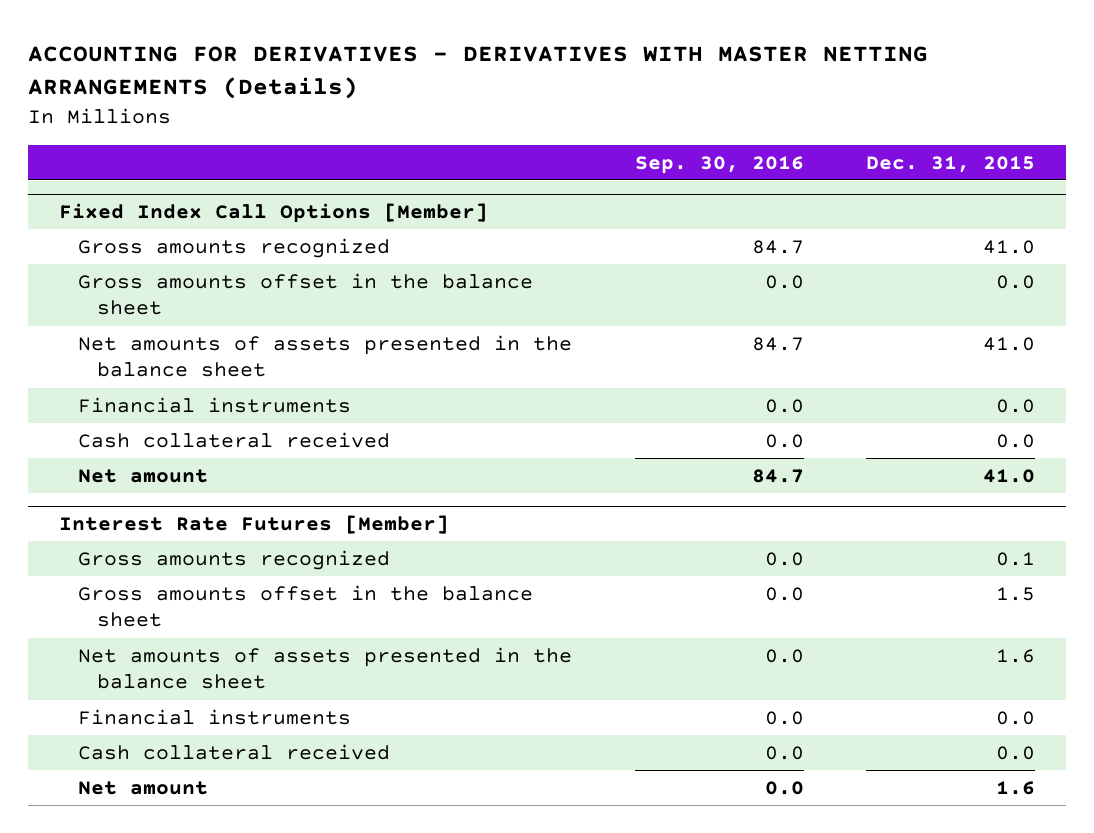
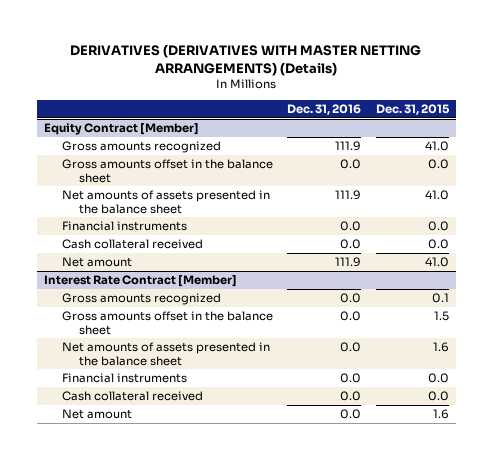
[27,46,928,100] ACCOUNTING FOR DERIVATIVES - DERIVATIVES WITH MASTER NETTING ARRANGEMENTS (Details) -> [70,43,422,76] DERIVATIVES (DERIVATIVES WITH MASTER NETTING ARRANGEMENTS) (Details)
[634,155,804,174] Sep. 30, 2016 -> none
none -> [287,103,362,115] Dec. 31, 2016
[59,203,489,224] Fixed Index Call Options [Member] -> [44,123,200,136] Equity Contract [Member]
[59,515,450,535] Interest Rate Futures [Member] -> [44,275,238,288] Interest Rate Contract [Member]

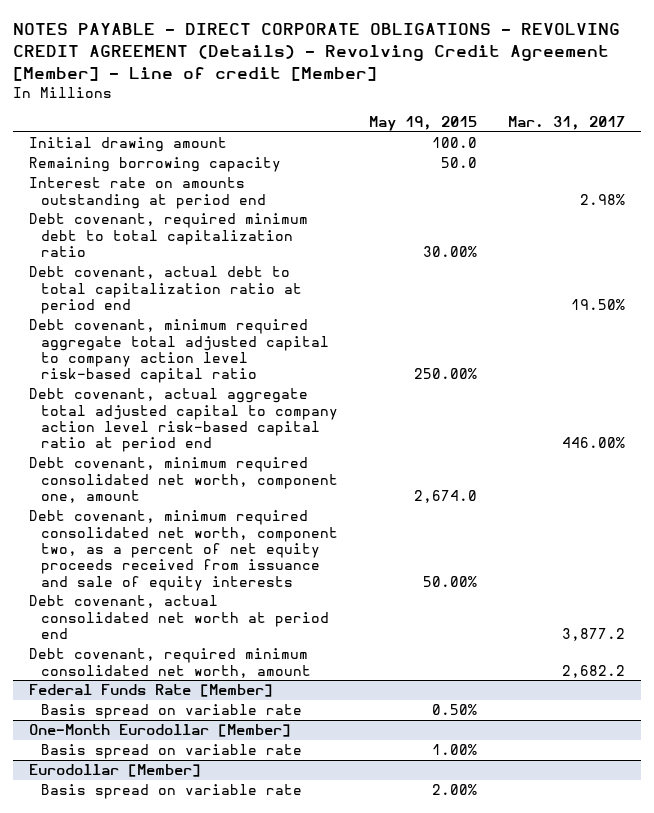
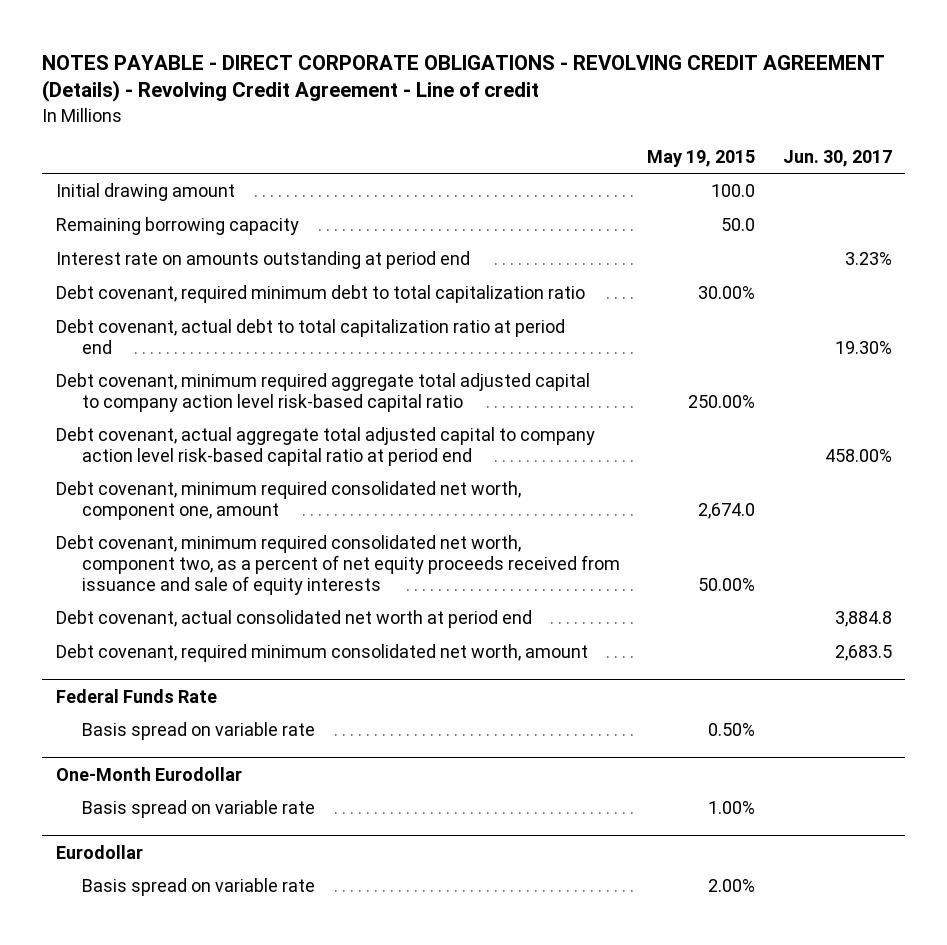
[13,23,621,81] NOTES PAYABLE - DIRECT CORPORATE OBLIGATIONS - REVOLVING CREDIT AGREEMENT (Details) - Revolving Credit Agreement [Member] - Line of credit [Member] -> [41,54,885,103] NOTES PAYABLE - DIRECT CORPORATE OBLIGATIONS - REVOLVING CREDIT AGREEMENT (Details) - Revolving Credit Agreement - Line of credit
[508,116,626,131] Mar. 31, 2017 -> none
none -> [782,149,892,167] Jun. 30, 2017
[28,684,273,698] Federal Funds Rate [Member] -> [55,688,217,703] Federal Funds Rate
[28,724,291,738] One-Month Eurodollar [Member] -> [55,766,242,781] One-Month Eurodollar
[28,764,201,778] Eurodollar [Member] -> [55,844,143,859] Eurodollar

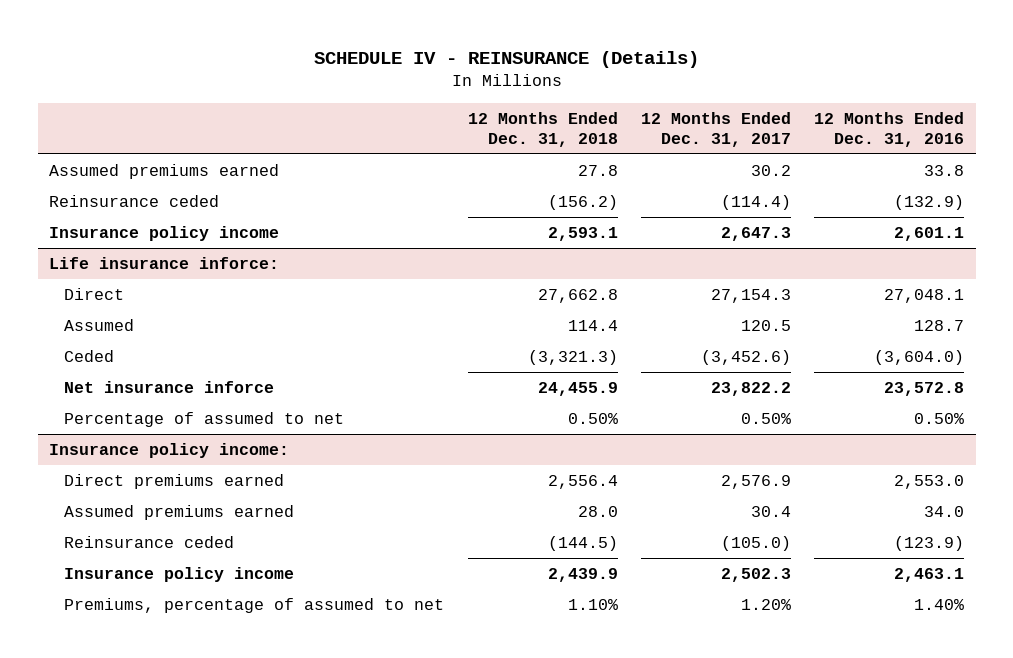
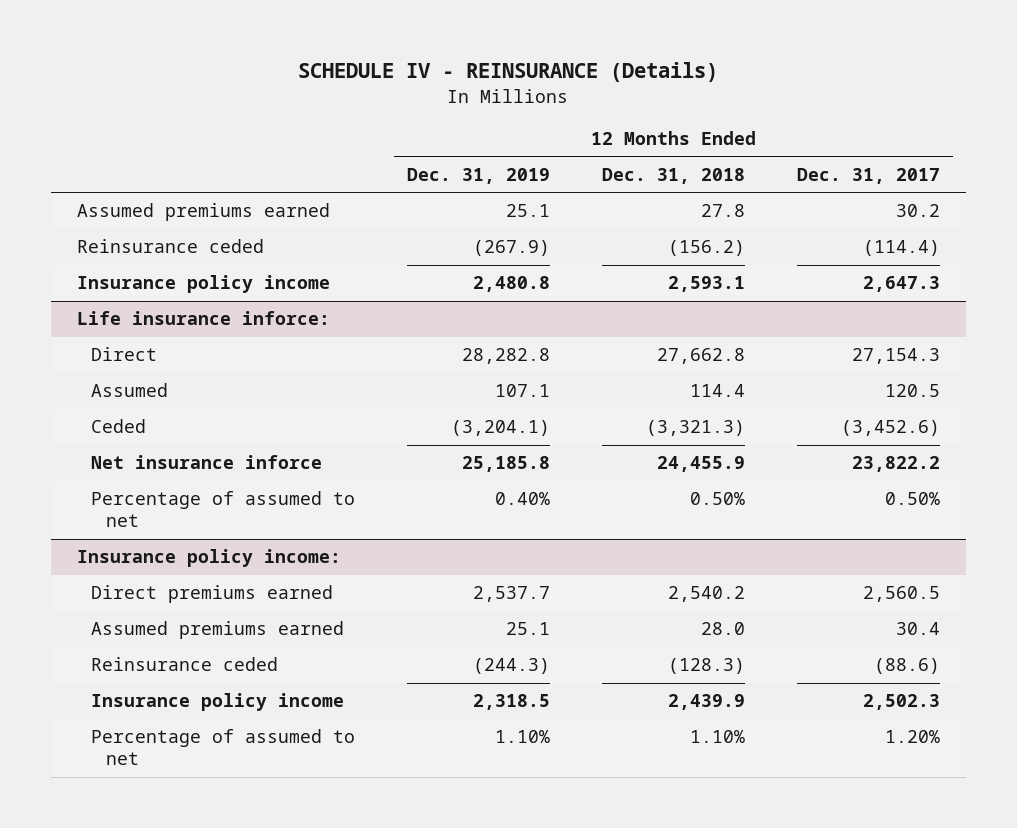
[813,111,964,148] 12 Months Ended Dec. 31, 2016 -> none
none -> [407,167,551,184] Dec. 31, 2019
[547,474,618,489] 2,556.4 -> [668,586,746,603] 2,540.2
[720,474,791,489] 2,576.9 -> [863,586,941,603] 2,560.5
[547,535,618,551] (144.5) -> [668,658,746,675] (128.3)
[720,535,791,551] (105.0) -> [874,658,941,675] (88.6)
[64,597,445,613] Premiums, percentage of assumed to net -> [91,729,356,766] Percentage of assumed to net

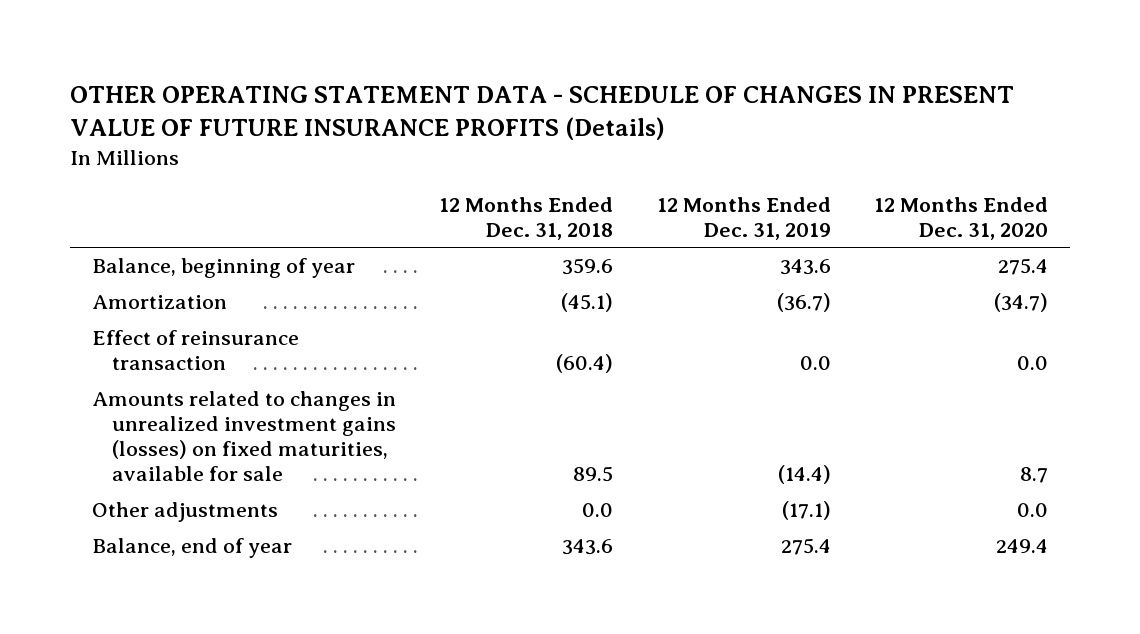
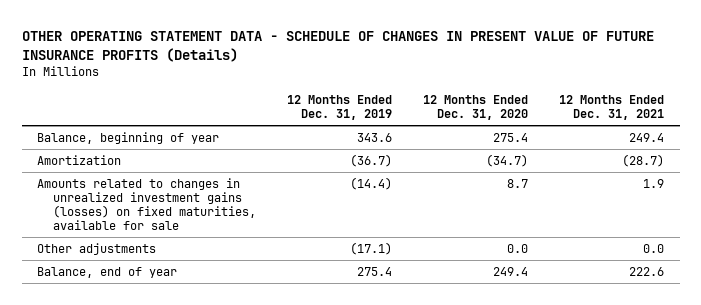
[439,196,614,240] 12 Months Ended Dec. 31, 2018 -> none
none -> [559,95,665,121] 12 Months Ended Dec. 31, 2021
[91,330,299,371] Effect of reinsurance transaction -> none

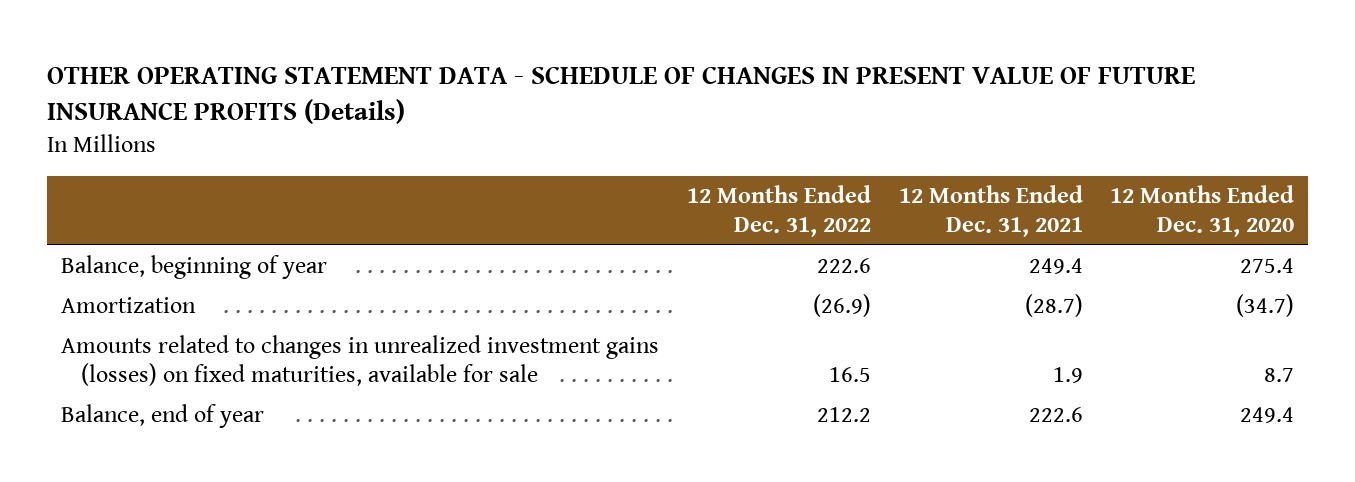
[286,95,392,121] 12 Months Ended Dec. 31, 2019 -> none
none -> [686,185,871,237] 12 Months Ended Dec. 31, 2022
[37,242,157,255] Other adjustments -> none

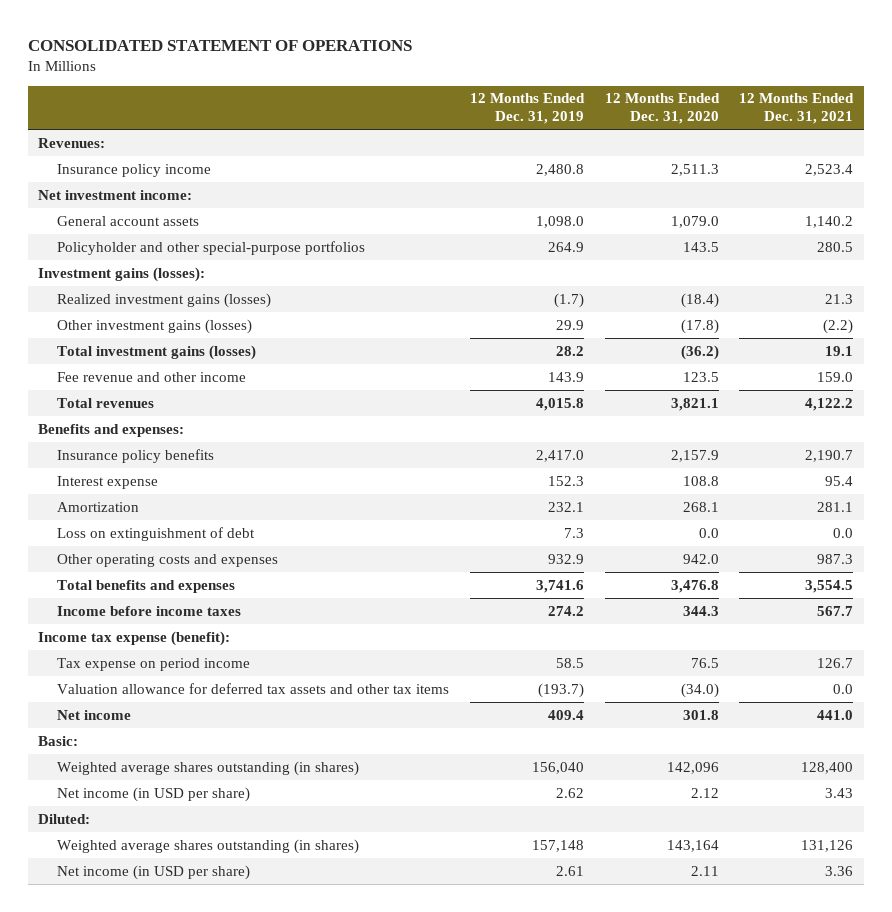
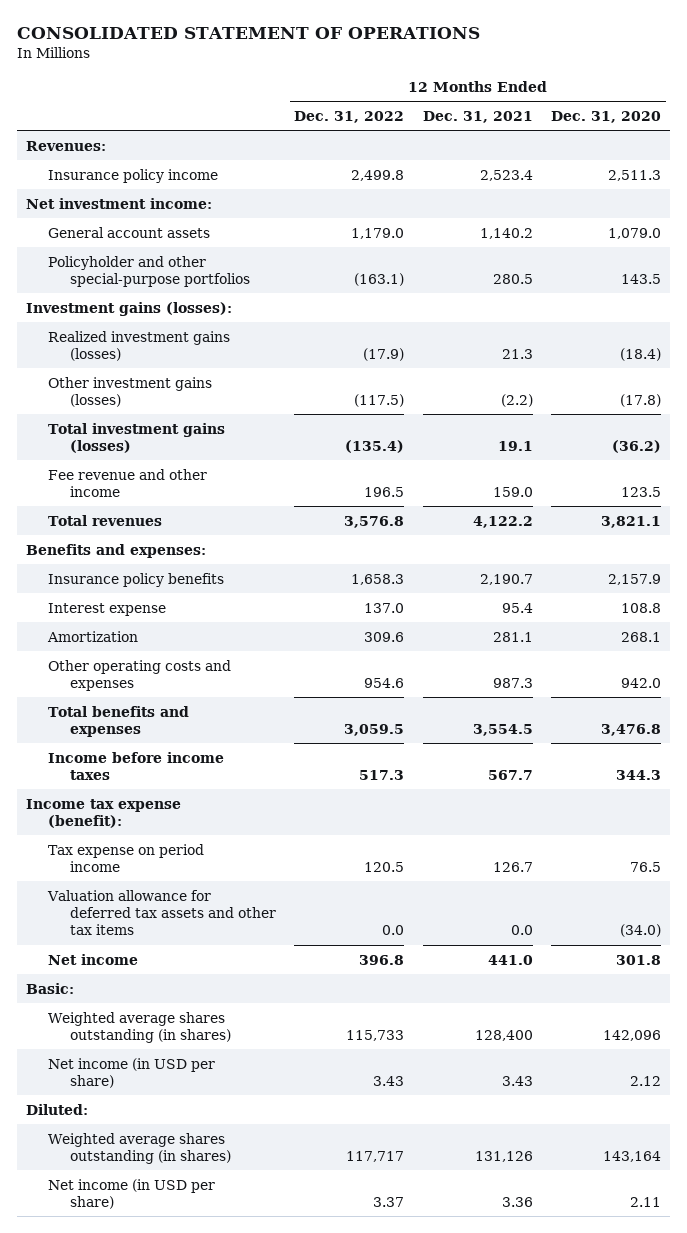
[469,93,585,125] 12 Months Ended Dec. 31, 2019 -> none
none -> [294,110,405,123] Dec. 31, 2022
[57,526,256,541] Loss on extinguishment of debt -> none

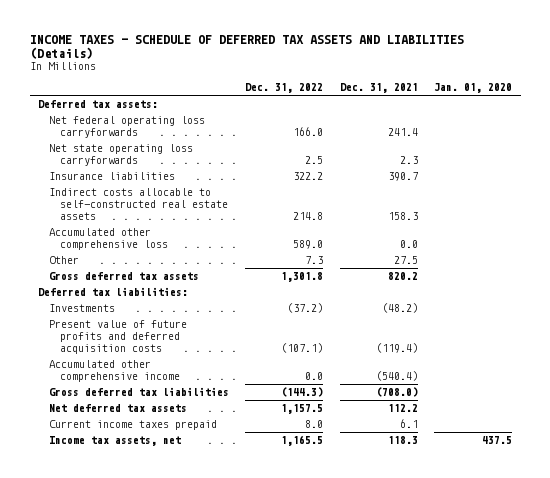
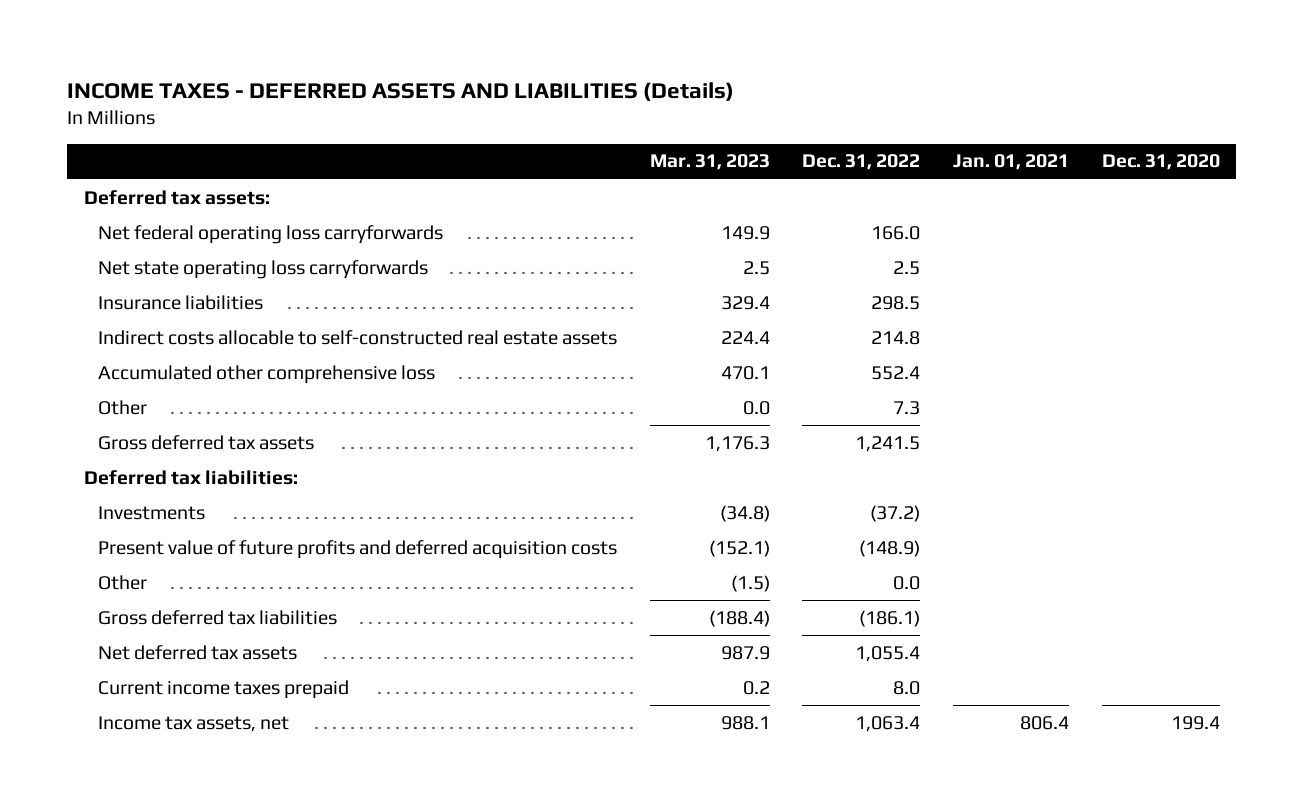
[29,34,464,59] INCOME TAXES - SCHEDULE OF DEFERRED TAX ASSETS AND LIABILITIES (Details) -> [67,81,735,101] INCOME TAXES - DEFERRED ASSETS AND LIABILITIES (Details)
[339,83,418,94] Dec. 31, 2021 -> none
[434,83,513,94] Jan. 01, 2020 -> none
none -> [649,154,770,171] Mar. 31, 2023
none -> [953,154,1070,171] Jan. 01, 2021
none -> [1101,154,1220,171] Dec. 31, 2020
[293,172,324,181] 322.2 -> [871,295,921,310] 298.5
[293,239,324,249] 589.0 -> [871,365,921,380] 552.4
[281,272,324,283] 1,301.8 -> [855,435,921,452] 1,241.5
[48,360,180,382] Accumulated other comprehensive income -> none
[281,342,324,353] (107.1) -> [859,539,921,557] (148.9)
none -> [98,574,148,590] Other
[281,387,324,398] (144.3) -> [859,609,921,627] (186.1)
[281,404,324,415] 1,157.5 -> [855,645,921,662] 1,055.4
[281,435,324,447] 1,165.5 -> [855,715,921,732] 1,063.4

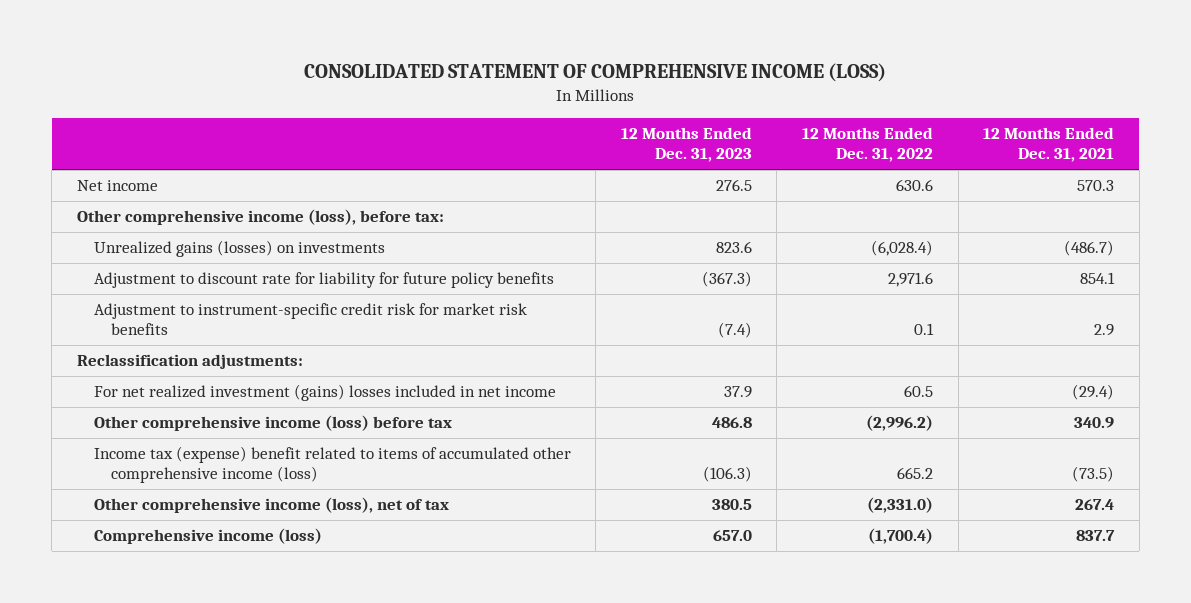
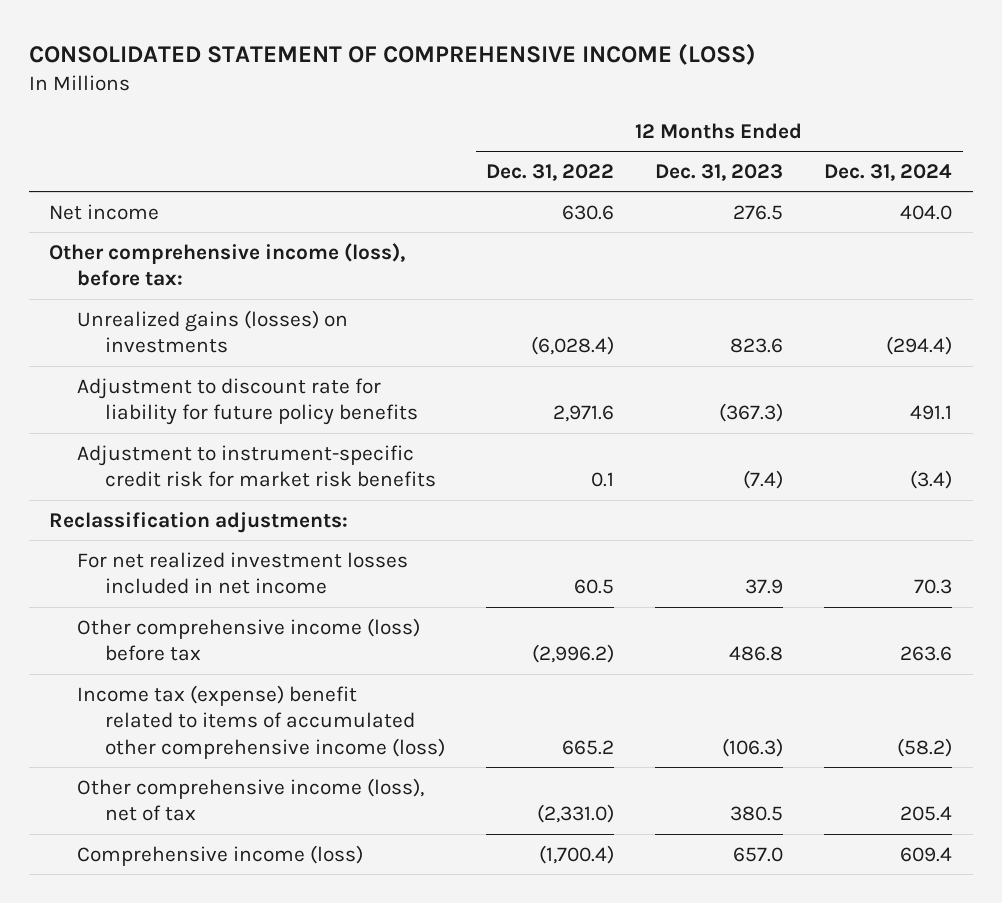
[983,127,1115,163] 12 Months Ended Dec. 31, 2021 -> none
none -> [824,164,953,182] Dec. 31, 2024
[93,384,556,402] For net realized investment (gains) losses included in net income -> [77,551,409,595] For net realized investment losses included in net income

